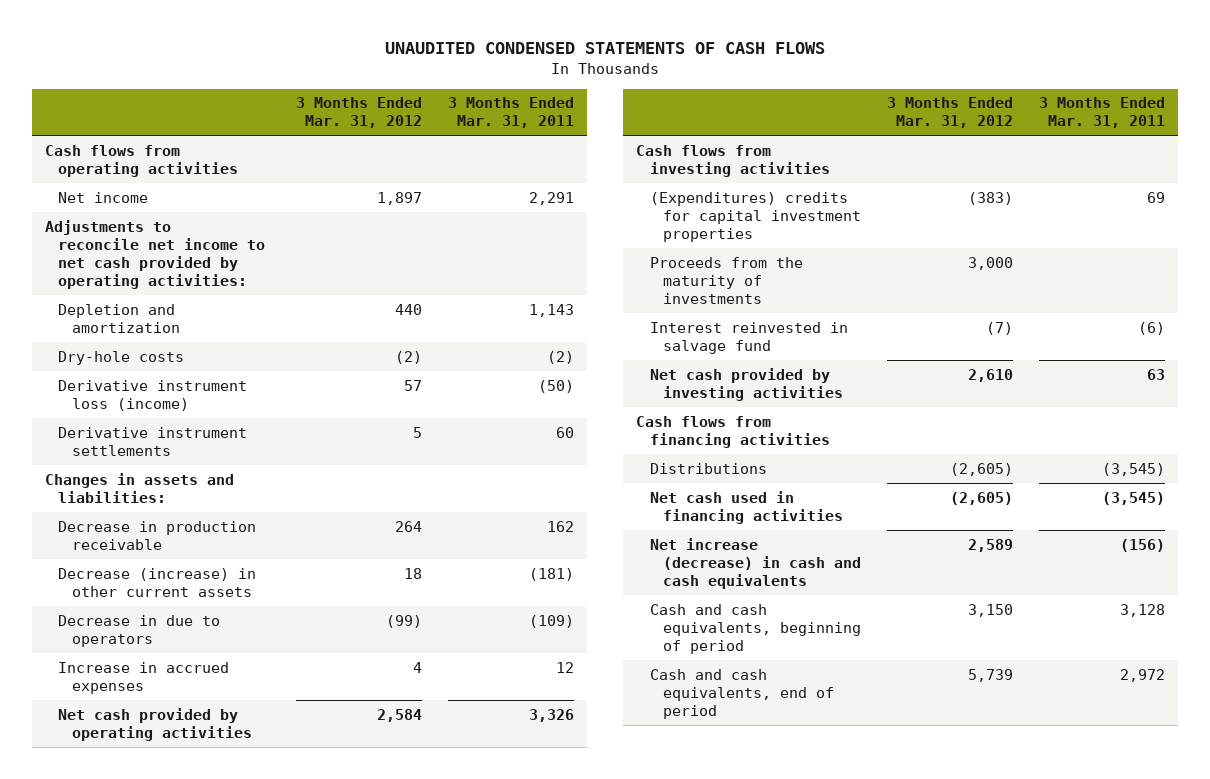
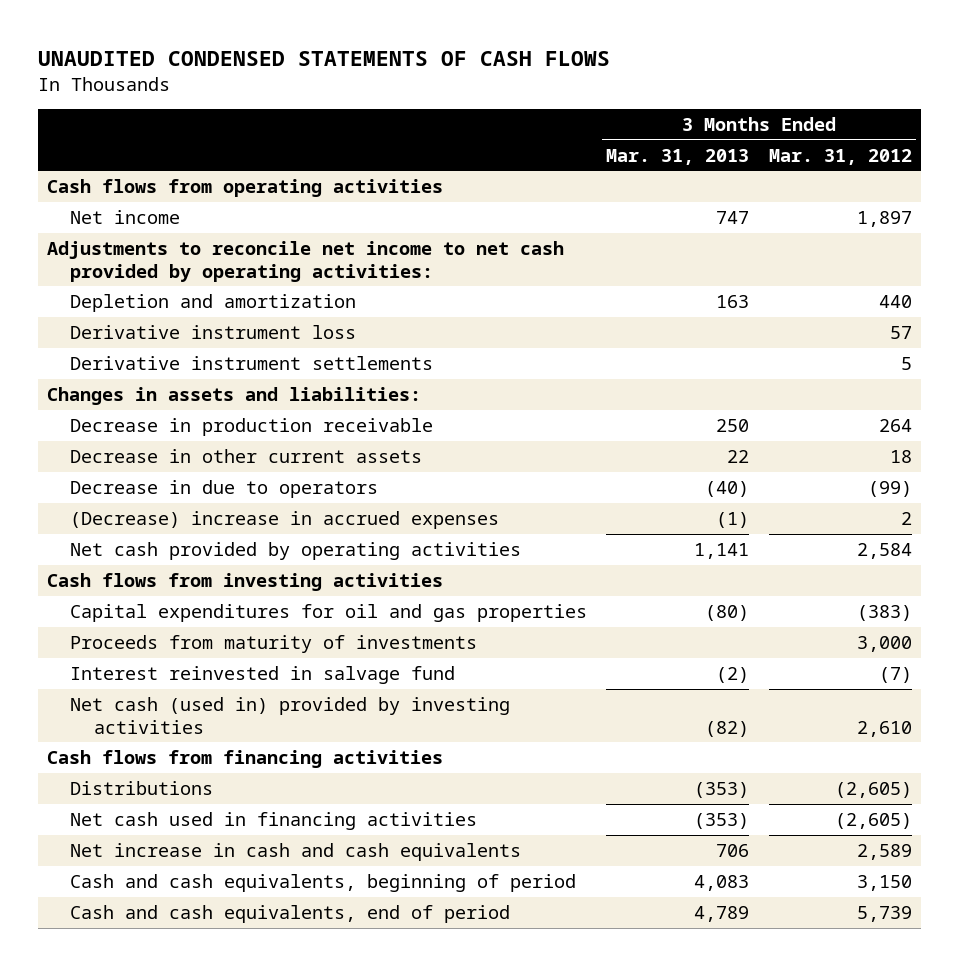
[447,97,574,129] 3 Months Ended Mar. 31, 2011 -> none
none -> [606,148,750,165] Mar. 31, 2013
[58,350,185,365] Dry-hole costs -> none
[58,379,248,411] Derivative instrument loss (income) -> [70,324,357,339] Derivative instrument loss
[58,567,257,597] Decrease (increase) in other current assets -> [70,448,423,463] Decrease in other current assets
[58,661,230,694] Increase in accrued expenses -> [70,510,500,529] (Decrease) increase in accrued expenses
[412,661,422,673] 4 -> [900,511,912,525] 2
[649,191,862,242] (Expenditures) credits for capital investment properties -> [70,603,588,622] Capital expenditures for oil and gas properties
[649,256,803,304] Proceeds from the maturity of investments -> [70,634,478,653] Proceeds from maturity of investments
[649,367,844,401] Net cash provided by investing activities -> [70,696,511,734] Net cash (used in) provided by investing activities
[649,537,862,589] Net increase (decrease) in cash and cash equivalents -> [70,842,522,861] Net increase in cash and cash equivalents

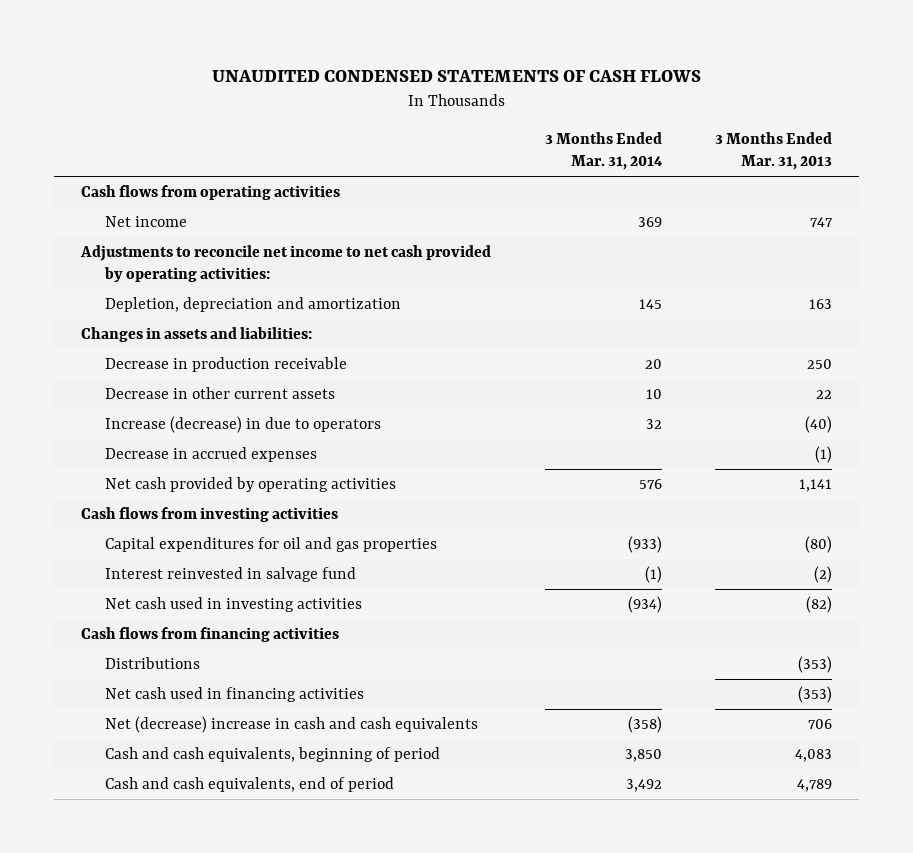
[768,148,912,165] Mar. 31, 2012 -> none
none -> [544,132,663,171] 3 Months Ended Mar. 31, 2014
[70,324,357,339] Derivative instrument loss -> none
[70,355,434,370] Derivative instrument settlements -> none
[70,293,357,312] Depletion and amortization -> [104,297,401,313] Depletion, depreciation and amortization
[70,479,379,498] Decrease in due to operators -> [104,416,381,434] Increase (decrease) in due to operators
[70,510,500,529] (Decrease) increase in accrued expenses -> [104,447,317,463] Decrease in accrued expenses
[70,634,478,653] Proceeds from maturity of investments -> none
[70,696,511,734] Net cash (used in) provided by investing activities -> [104,597,362,613] Net cash used in investing activities
[70,842,522,861] Net increase in cash and cash equivalents -> [104,716,478,734] Net (decrease) increase in cash and cash equivalents

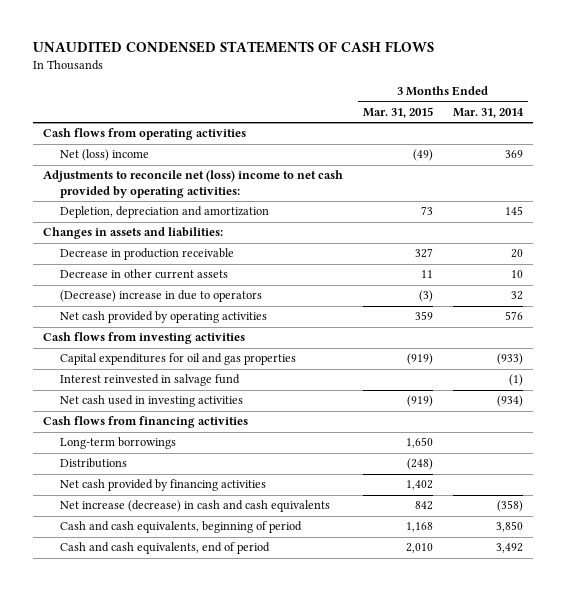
[715,132,833,171] 3 Months Ended Mar. 31, 2013 -> none
none -> [362,107,433,119] Mar. 31, 2015
[104,216,187,228] Net income -> [60,149,150,162] Net (loss) income
[80,245,492,282] Adjustments to reconcile net income to net cash provided by operating activities: -> [42,170,343,198] Adjustments to reconcile net (loss) income to net cash provided by operating activities:
[104,447,317,463] Decrease in accrued expenses -> none
[104,416,381,434] Increase (decrease) in due to operators -> [60,290,263,303] (Decrease) increase in due to operators
none -> [60,437,177,450] Long-term borrowings
[104,687,364,703] Net cash used in financing activities -> [60,479,267,492] Net cash provided by financing activities
[104,716,478,734] Net (decrease) increase in cash and cash equivalents -> [60,500,331,513] Net increase (decrease) in cash and cash equivalents

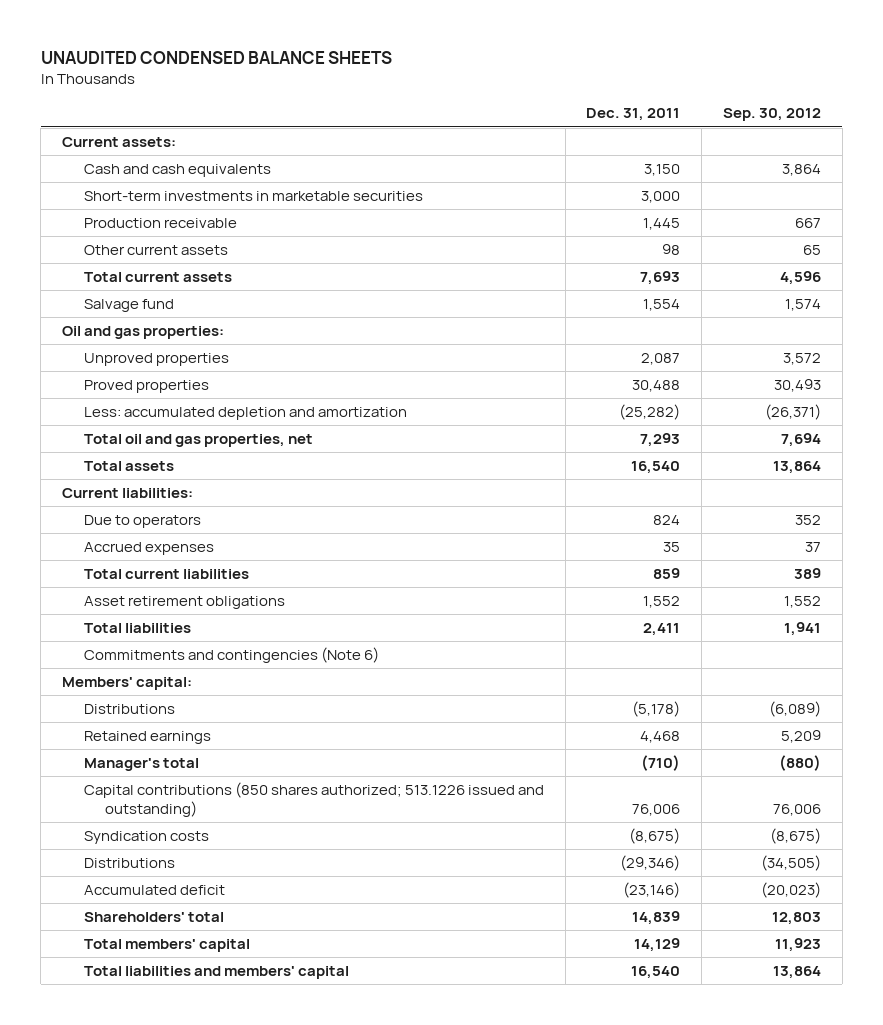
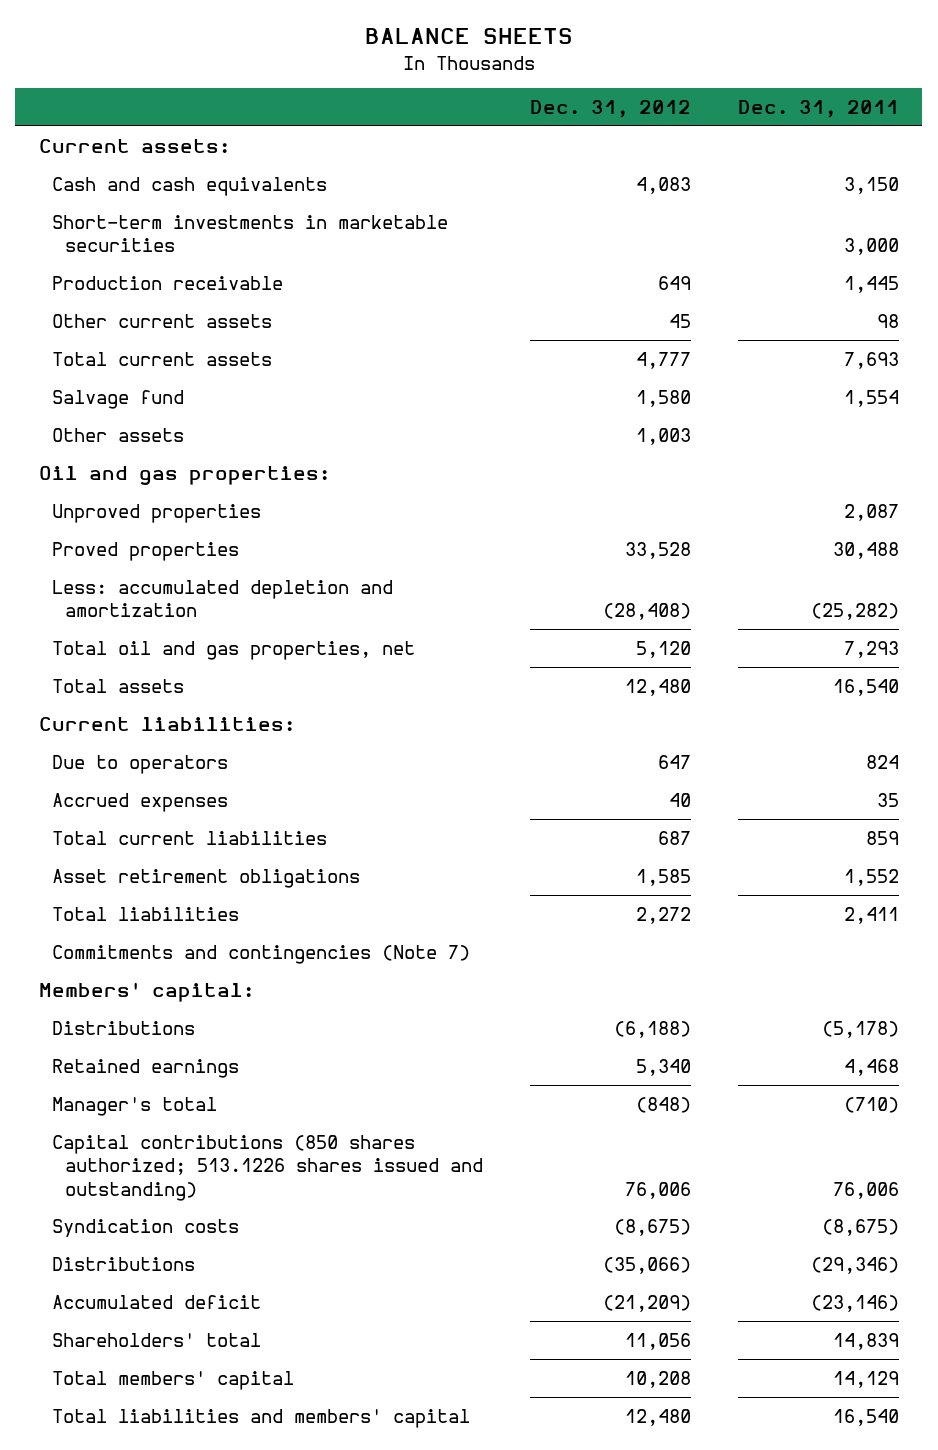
[40,51,392,65] UNAUDITED CONDENSED BALANCE SHEETS -> [364,28,573,45] BALANCE SHEETS
[722,108,821,122] Sep. 30, 2012 -> none
none -> [530,100,692,119] Dec. 31, 2012
none -> [51,427,184,442] Other assets
[83,647,379,664] Commitments and contingencies (Note 6) -> [51,944,470,964] Commitments and contingencies (Note 7)
[83,782,544,818] Capital contributions (850 shares authorized; 513.1226 issued and outstanding) -> [51,1134,484,1201] Capital contributions (850 shares authorized; 513.1226 shares issued and outstanding)

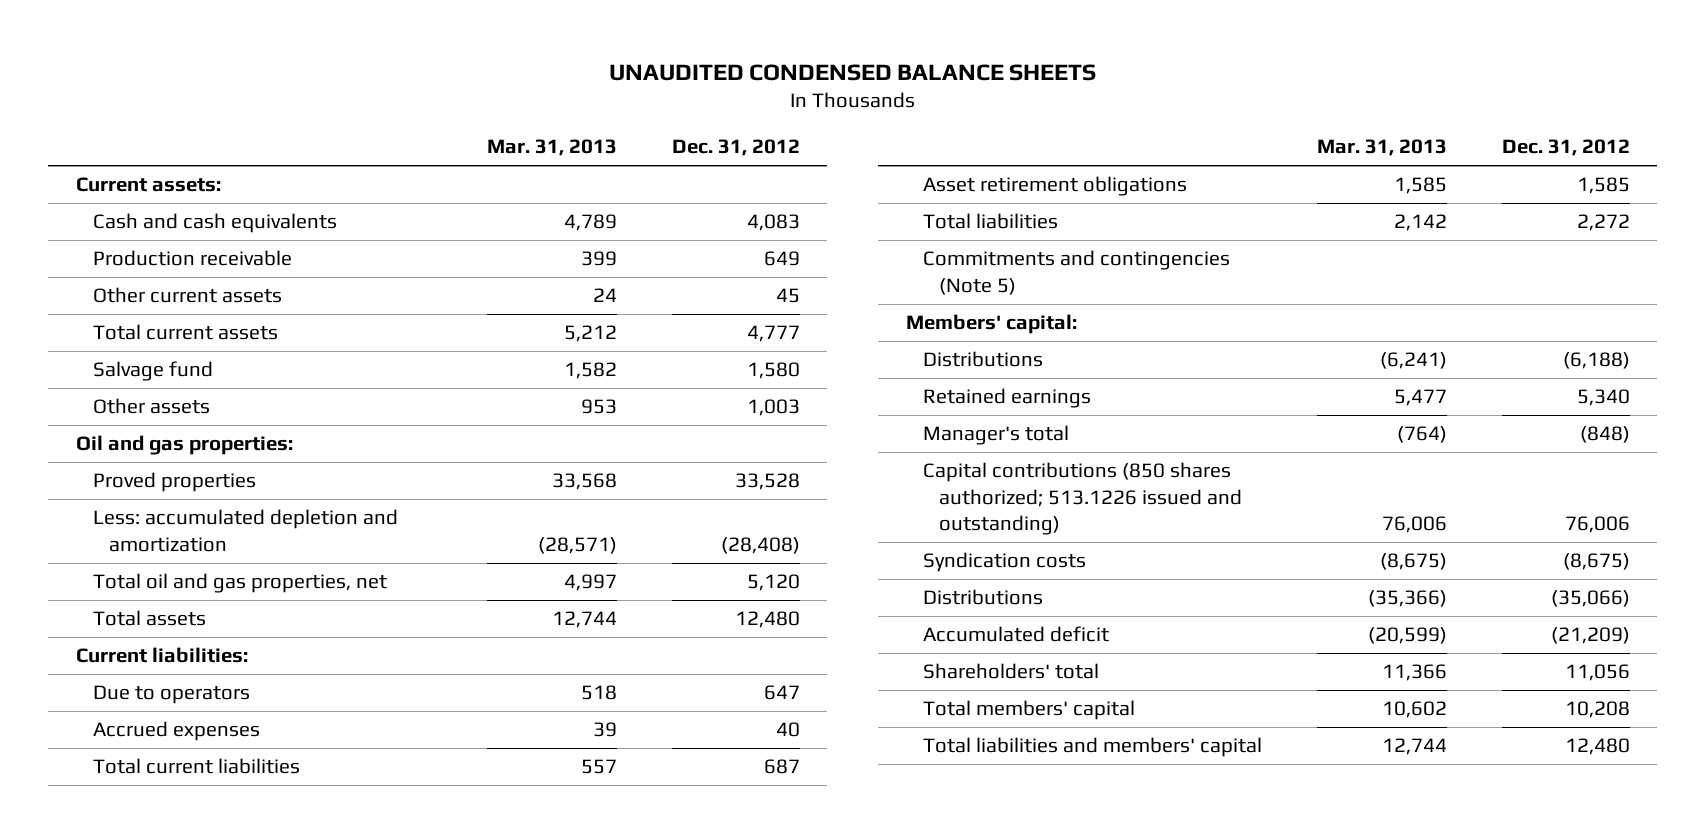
[364,28,573,45] BALANCE SHEETS -> [608,63,1096,81] UNAUDITED CONDENSED BALANCE SHEETS
[737,100,899,119] Dec. 31, 2011 -> none
none -> [486,139,617,157] Mar. 31, 2013
[51,214,448,253] Short-term investments in marketable securities -> none
[51,503,261,523] Unproved properties -> none
[51,944,470,964] Commitments and contingencies (Note 7) -> [922,250,1230,295] Commitments and contingencies (Note 5)
[51,1134,484,1201] Capital contributions (850 shares authorized; 513.1226 shares issued and outstanding) -> [922,462,1243,536] Capital contributions (850 shares authorized; 513.1226 issued and outstanding)

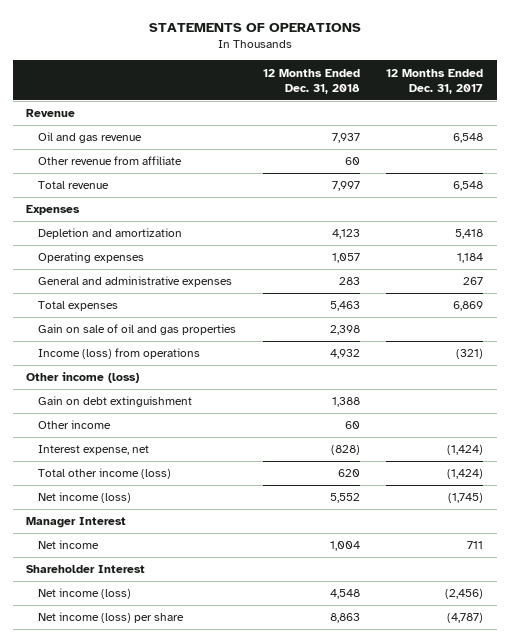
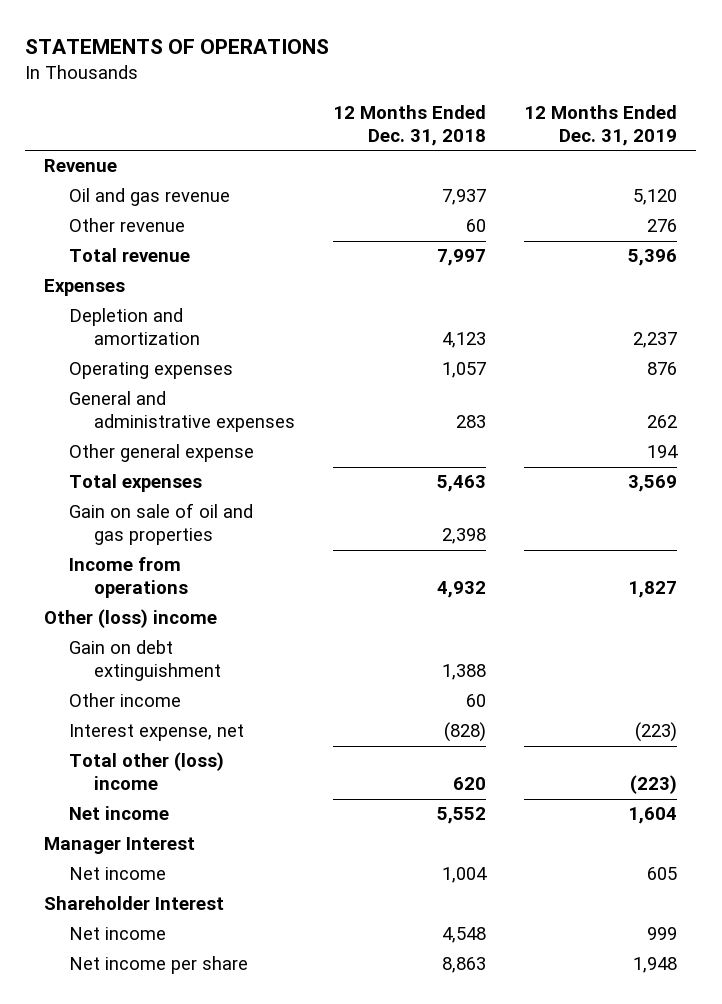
[386,68,484,94] 12 Months Ended Dec. 31, 2017 -> none
none -> [524,104,678,146] 12 Months Ended Dec. 31, 2019
[38,156,183,166] Other revenue from affiliate -> [68,218,185,233] Other revenue
none -> [68,444,254,463] Other general expense
[38,348,201,360] Income (loss) from operations -> [68,557,188,599] Income from operations
[26,372,140,384] Other income (loss) -> [44,609,218,629] Other (loss) income
[38,468,172,480] Total other income (loss) -> [68,752,224,791] Total other (loss) income
[38,492,132,504] Net income (loss) -> [68,806,169,821] Net income
[38,588,132,600] Net income (loss) -> [68,927,166,941] Net income
[38,612,185,624] Net income (loss) per share -> [68,956,248,975] Net income per share

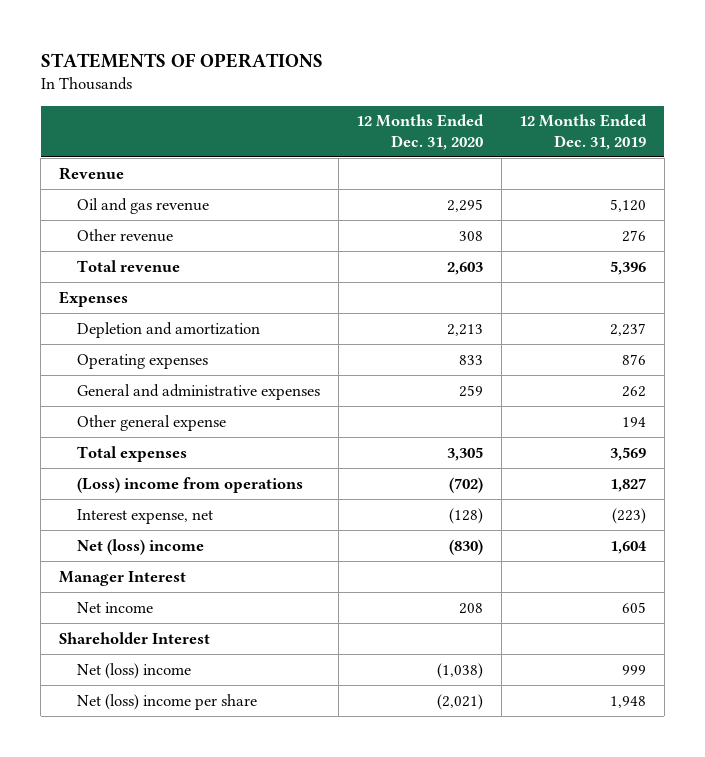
[332,104,486,146] 12 Months Ended Dec. 31, 2018 -> none
none -> [356,114,485,150] 12 Months Ended Dec. 31, 2020
[68,503,253,546] Gain on sale of oil and gas properties -> none
[44,609,218,629] Other (loss) income -> none
[68,640,221,682] Gain on debt extinguishment -> none
[68,693,181,708] Other income -> none
[68,557,188,599] Income from operations -> [77,476,304,493] (Loss) income from operations
[68,752,224,791] Total other (loss) income -> none
[68,806,169,821] Net income -> [77,538,205,555] Net (loss) income
[68,927,166,941] Net income -> [77,662,192,679] Net (loss) income
[68,956,248,975] Net income per share -> [77,693,258,710] Net (loss) income per share

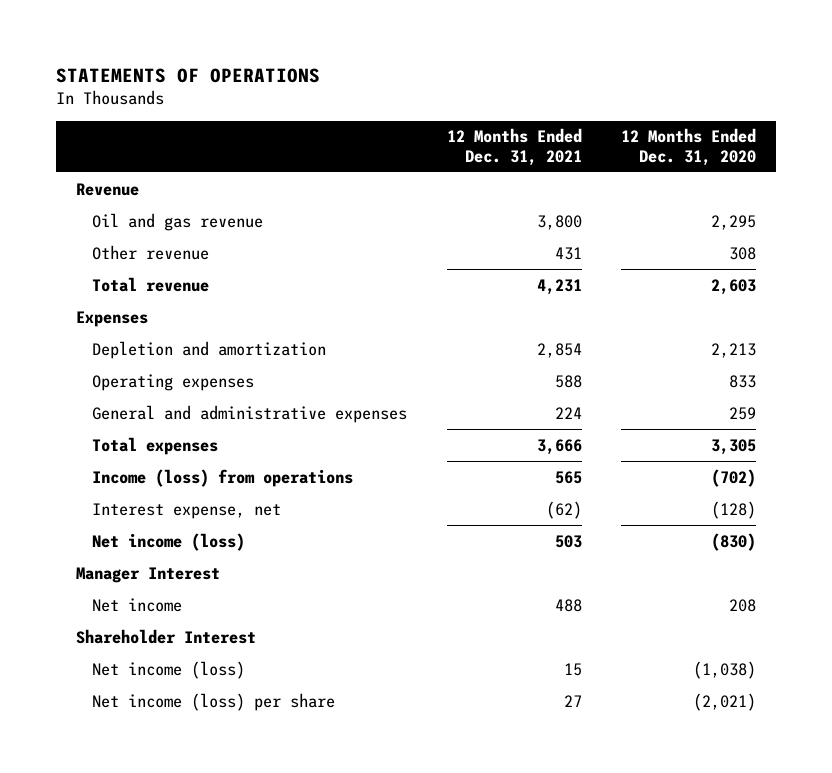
[519,114,648,150] 12 Months Ended Dec. 31, 2019 -> none
none -> [446,128,582,166] 12 Months Ended Dec. 31, 2021
[77,414,227,431] Other general expense -> none
[77,476,304,493] (Loss) income from operations -> [92,468,354,487] Income (loss) from operations
[77,538,205,555] Net (loss) income -> [92,532,246,551] Net income (loss)
[77,662,192,679] Net (loss) income -> [92,660,246,679] Net income (loss)
[77,693,258,710] Net (loss) income per share -> [92,692,336,711] Net income (loss) per share

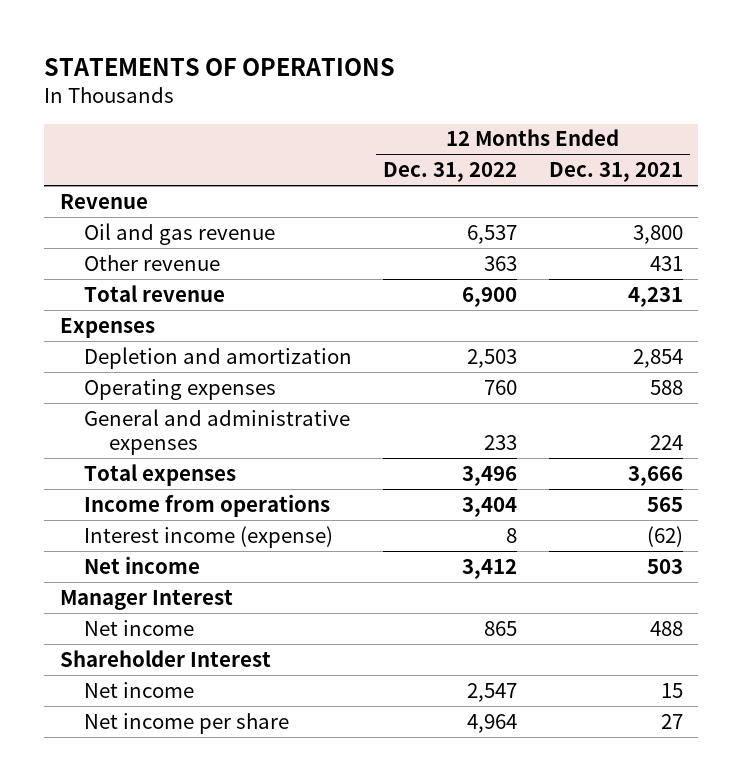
[621,128,757,166] 12 Months Ended Dec. 31, 2020 -> none
none -> [383,162,518,183] Dec. 31, 2022
[92,468,354,487] Income (loss) from operations -> [84,493,331,517] Income from operations
[92,502,282,519] Interest expense, net -> [84,525,334,548] Interest income (expense)
[92,532,246,551] Net income (loss) -> [84,555,201,574] Net income
[92,660,246,679] Net income (loss) -> [84,681,195,698] Net income
[92,692,336,711] Net income (loss) per share -> [84,712,290,734] Net income per share

